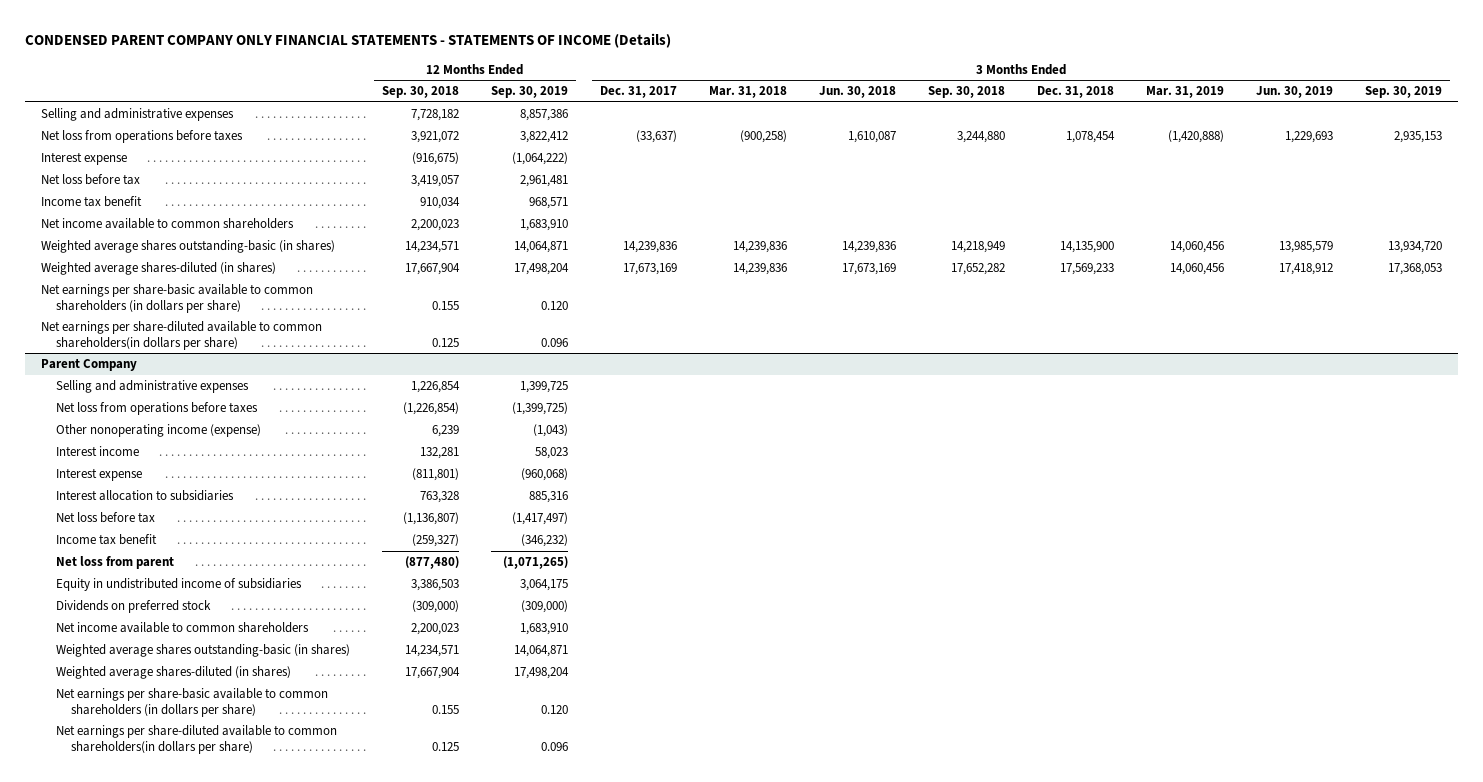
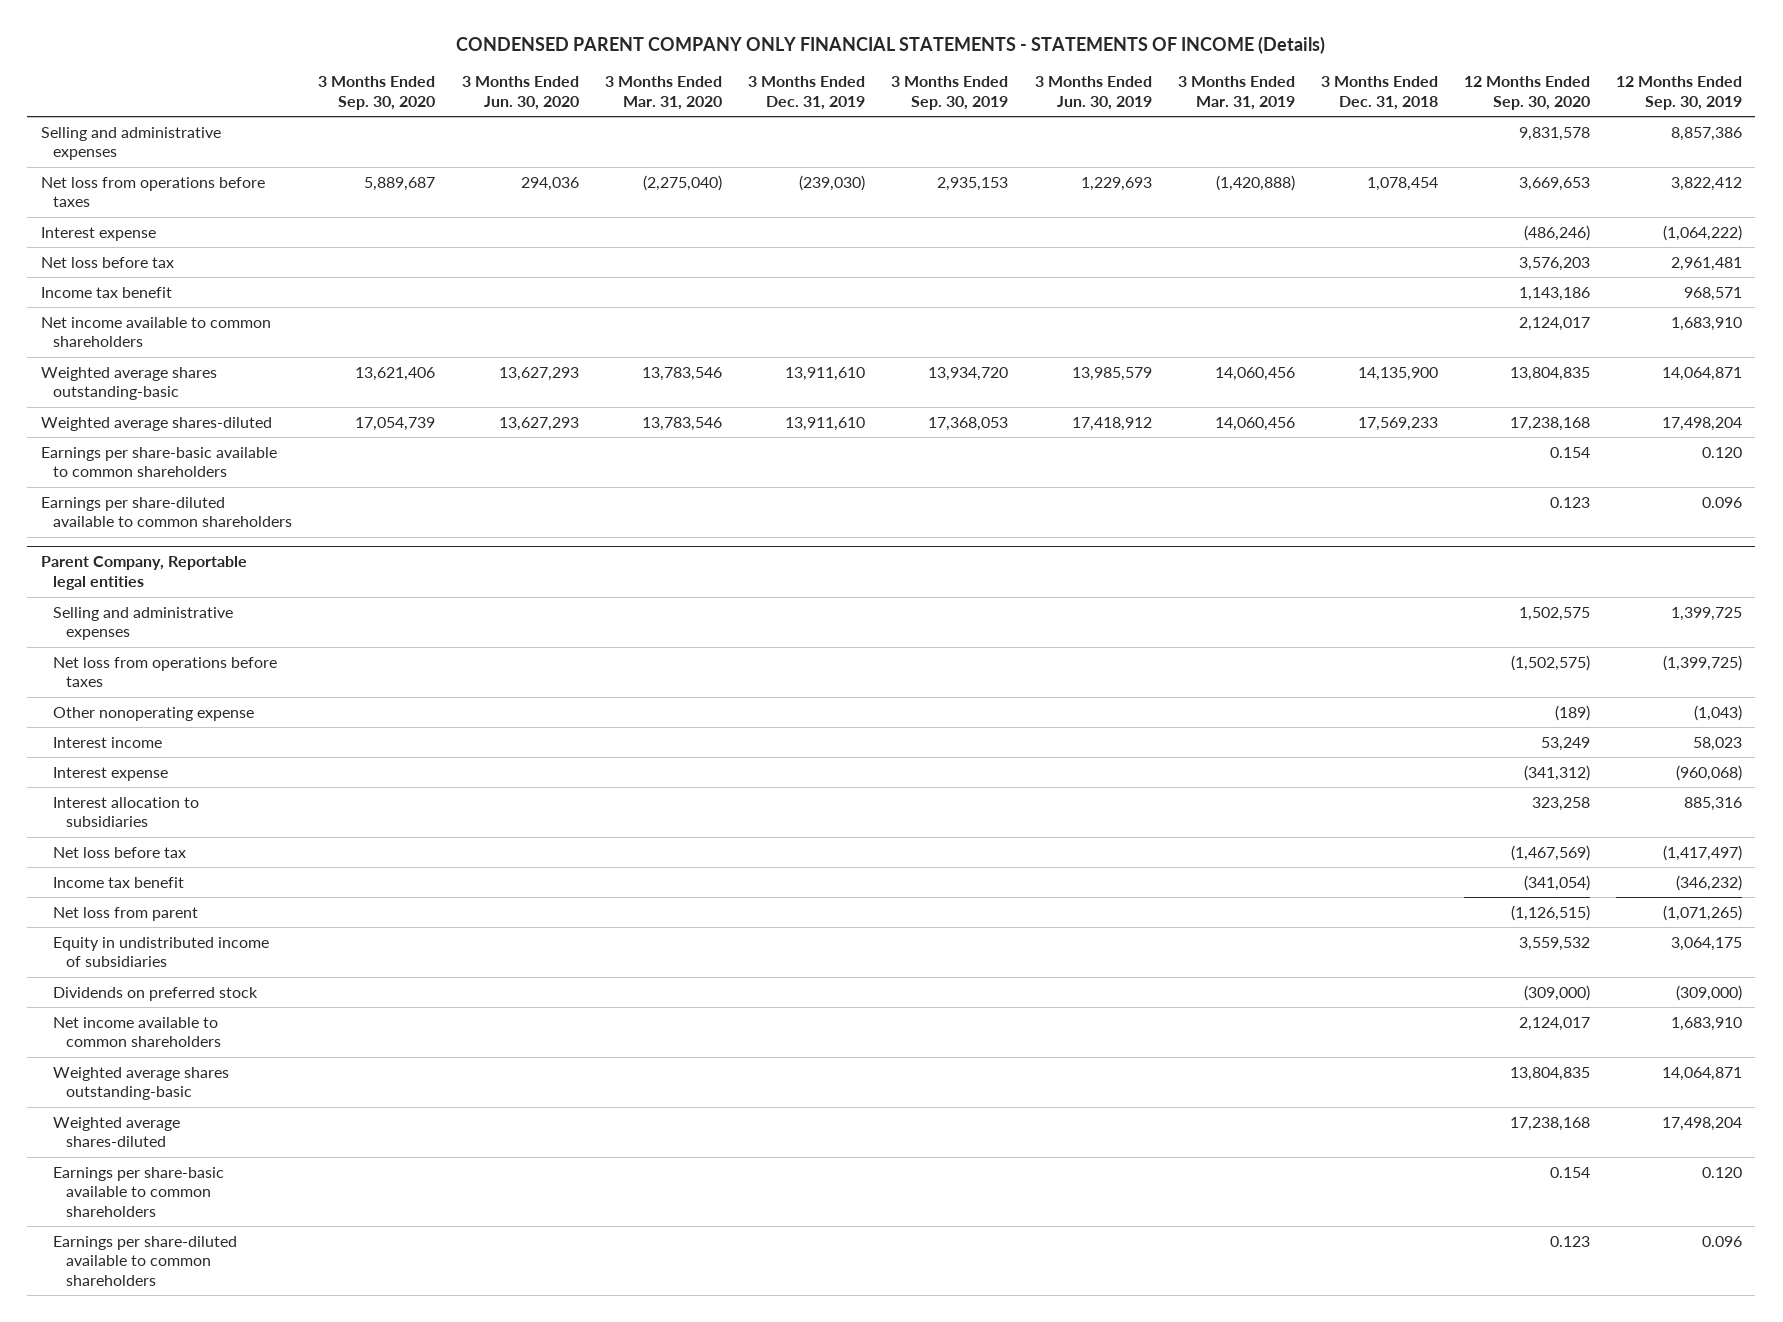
[381,86,459,99] Sep. 30, 2018 -> none
[599,86,677,99] Dec. 31, 2017 -> none
[708,86,787,99] Mar. 31, 2018 -> none
[818,86,896,99] Jun. 30, 2018 -> none
[927,86,1005,99] Sep. 30, 2018 -> none
none -> [318,76,436,110] 3 Months Ended Sep. 30, 2020
none -> [461,76,579,110] 3 Months Ended Jun. 30, 2020
none -> [604,76,722,110] 3 Months Ended Mar. 31, 2020
none -> [748,76,866,110] 3 Months Ended Dec. 31, 2019
none -> [1464,76,1591,110] 12 Months Ended Sep. 30, 2020
[40,359,137,372] Parent Company -> none
[40,240,335,254] Weighted average shares outstanding-basic (in shares) -> [40,366,217,401] Weighted average shares outstanding-basic
[40,262,276,276] Weighted average shares-diluted (in shares) -> [40,416,272,431] Weighted average shares-diluted
[40,284,313,313] Net earnings per share-basic available to common shareholders (in dollars per share) -> [40,446,277,478] Earnings per share-basic available to common shareholders
[40,321,322,350] Net earnings per share-diluted available to common shareholders(in dollars per share) -> [40,496,293,528] Earnings per share-diluted available to common shareholders
none -> [40,556,247,591] Parent Company, Reportable legal entities
[55,424,261,438] Other nonoperating income (expense) -> [53,706,255,721] Other nonoperating expense
[55,644,350,658] Weighted average shares outstanding-basic (in shares) -> [53,1066,230,1101] Weighted average shares outstanding-basic
[55,666,291,680] Weighted average shares-diluted (in shares) -> [53,1116,181,1148] Weighted average shares-diluted
[55,688,328,717] Net earnings per share-basic available to common shareholders (in dollars per share) -> [53,1166,225,1217] Earnings per share-basic available to common shareholders
[55,725,337,754] Net earnings per share-diluted available to common shareholders(in dollars per share) -> [53,1235,238,1286] Earnings per share-diluted available to common shareholders

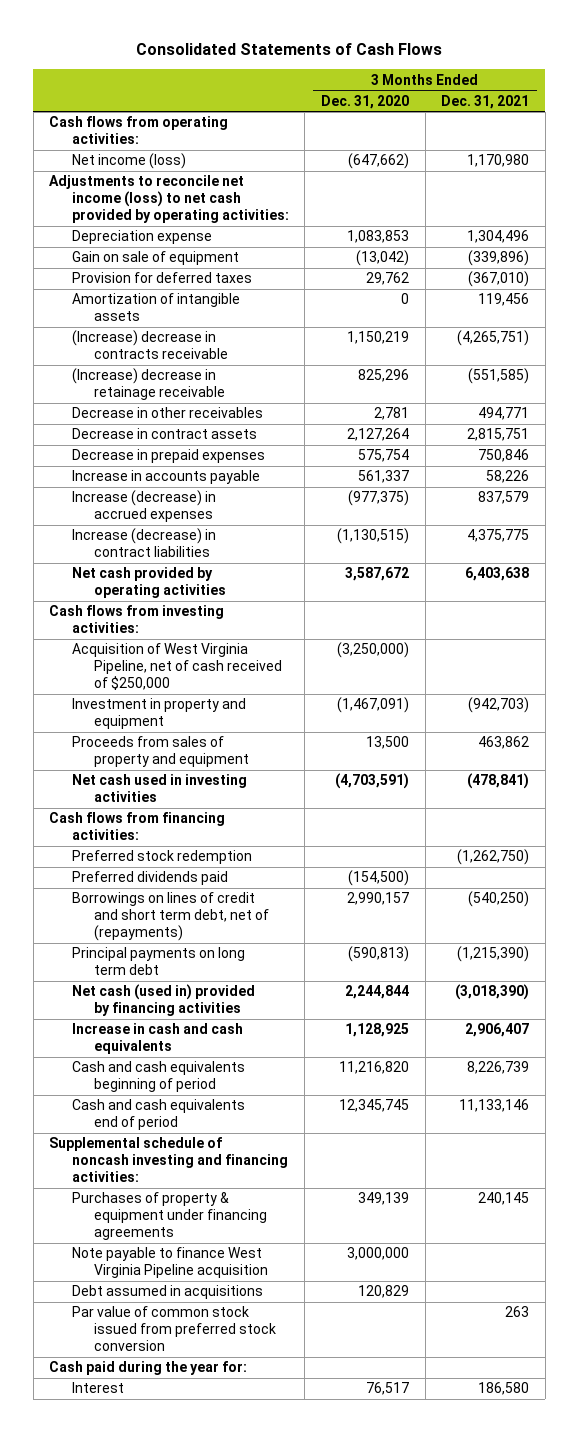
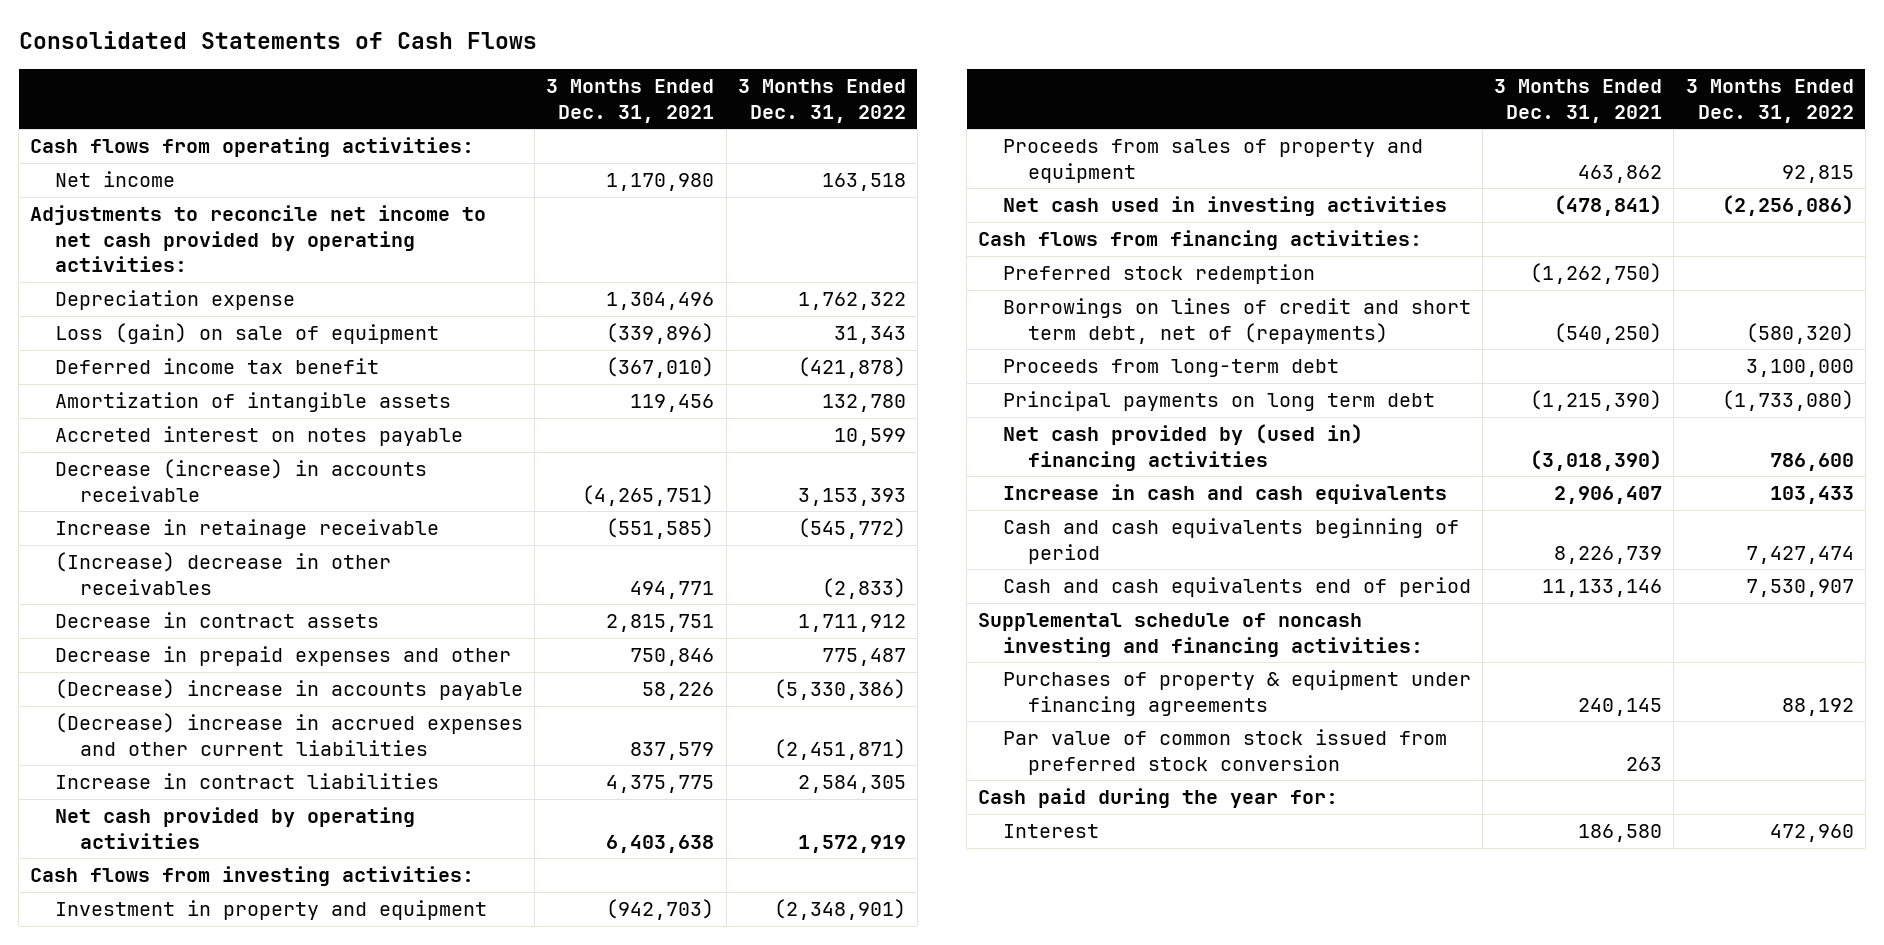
[321,94,410,109] Dec. 31, 2020 -> none
none -> [737,79,906,123] 3 Months Ended Dec. 31, 2022
[71,153,186,170] Net income (loss) -> [55,171,176,188] Net income
[49,175,289,224] Adjustments to reconcile net income (loss) to net cash provided by operating activities: -> [30,205,487,273] Adjustments to reconcile net income to net cash provided by operating activities:
[71,251,239,266] Gain on sale of equipment -> [55,323,440,345] Loss (gain) on sale of equipment
[71,272,252,284] Provision for deferred taxes -> [55,358,380,375] Deferred income tax benefit
none -> [55,426,464,447] Accreted interest on notes payable
[71,330,229,360] (Increase) decrease in contracts receivable -> [55,459,428,502] Decrease (increase) in accounts receivable
[71,368,226,401] (Increase) decrease in retainage receivable -> [55,519,440,540] Increase in retainage receivable
[71,407,263,419] Decrease in other receivables -> [55,552,392,595] (Increase) decrease in other receivables
[71,449,265,464] Decrease in prepaid expenses -> [55,646,512,667] Decrease in prepaid expenses and other
[71,470,260,485] Increase in accounts payable -> [55,679,524,701] (Decrease) increase in accounts payable
[71,490,216,523] Increase (decrease) in accrued expenses -> [55,713,524,756] (Decrease) increase in accrued expenses and other current liabilities
[71,528,216,558] Increase (decrease) in contract liabilities -> [55,773,440,790] Increase in contract liabilities
[71,643,283,691] Acquisition of West Virginia Pipeline, net of cash received of $250,000 -> none
[71,871,228,886] Preferred dividends paid -> none
none -> [1002,359,1339,378] Proceeds from long-term debt
[71,984,255,1017] Net cash (used in) provided by financing activities -> [1002,424,1363,471] Net cash provided by (used in) financing activities
[71,1247,269,1279] Note payable to finance West Virginia Pipeline acquisition -> none
[71,1285,263,1300] Debt assumed in acquisitions -> none

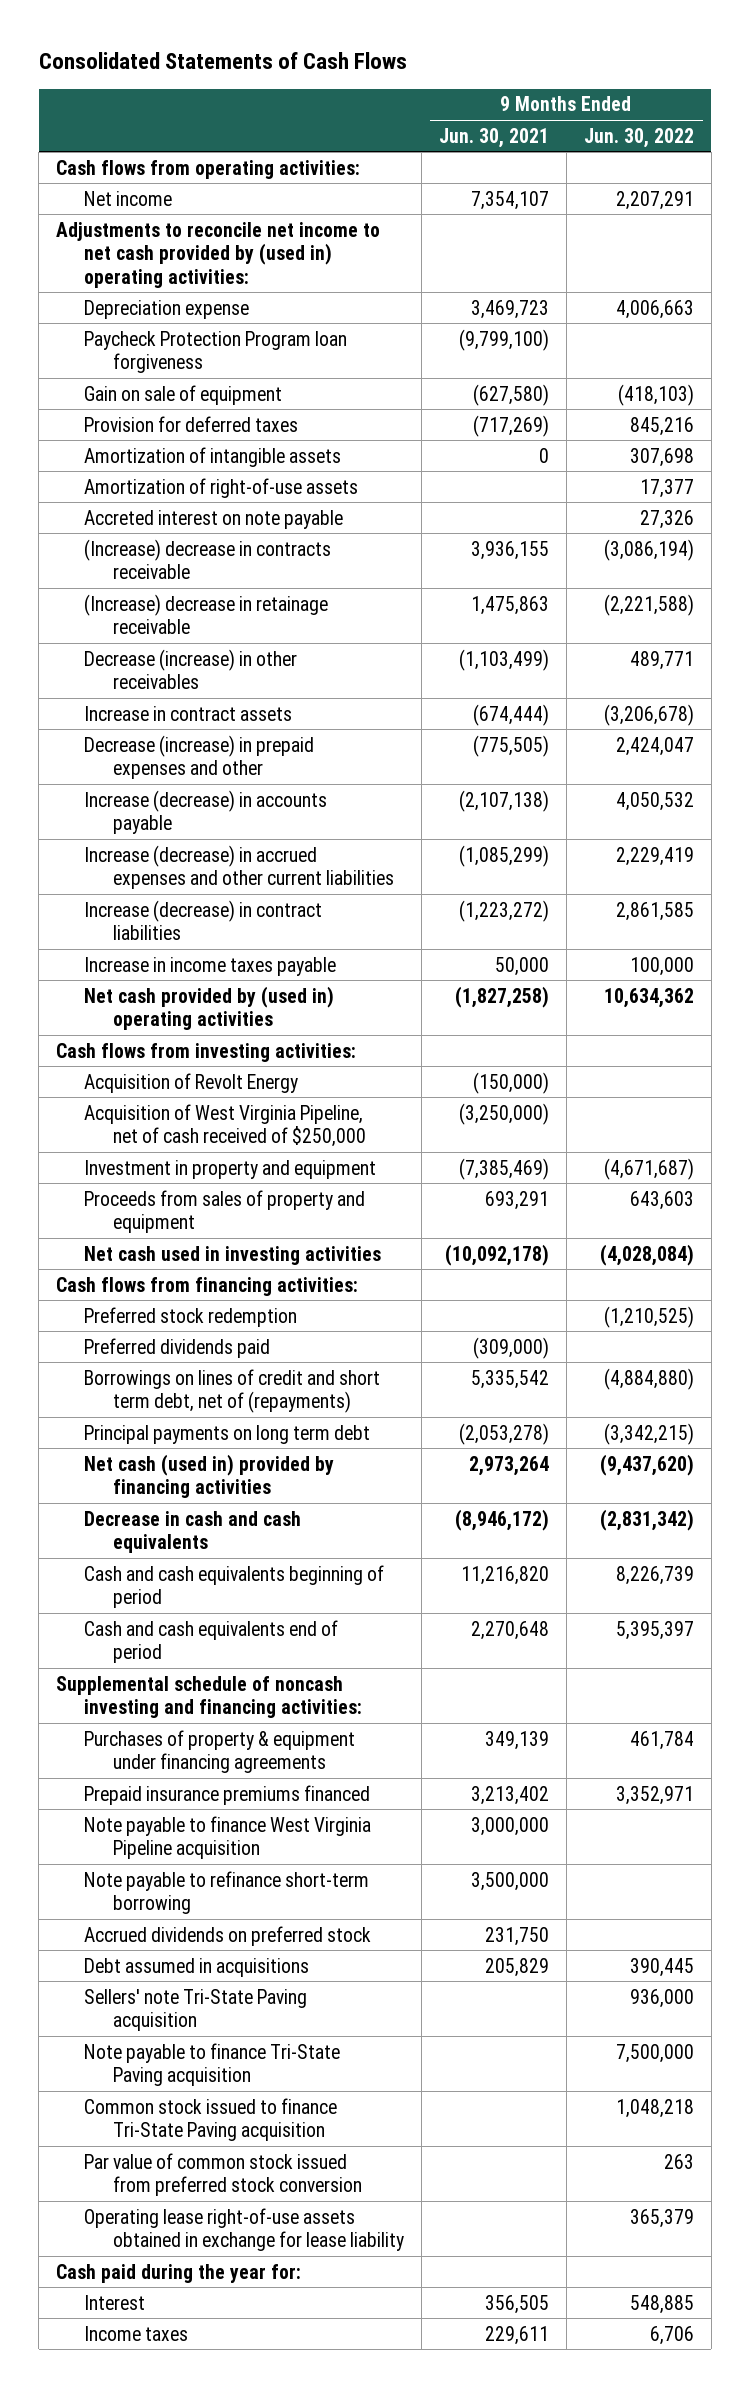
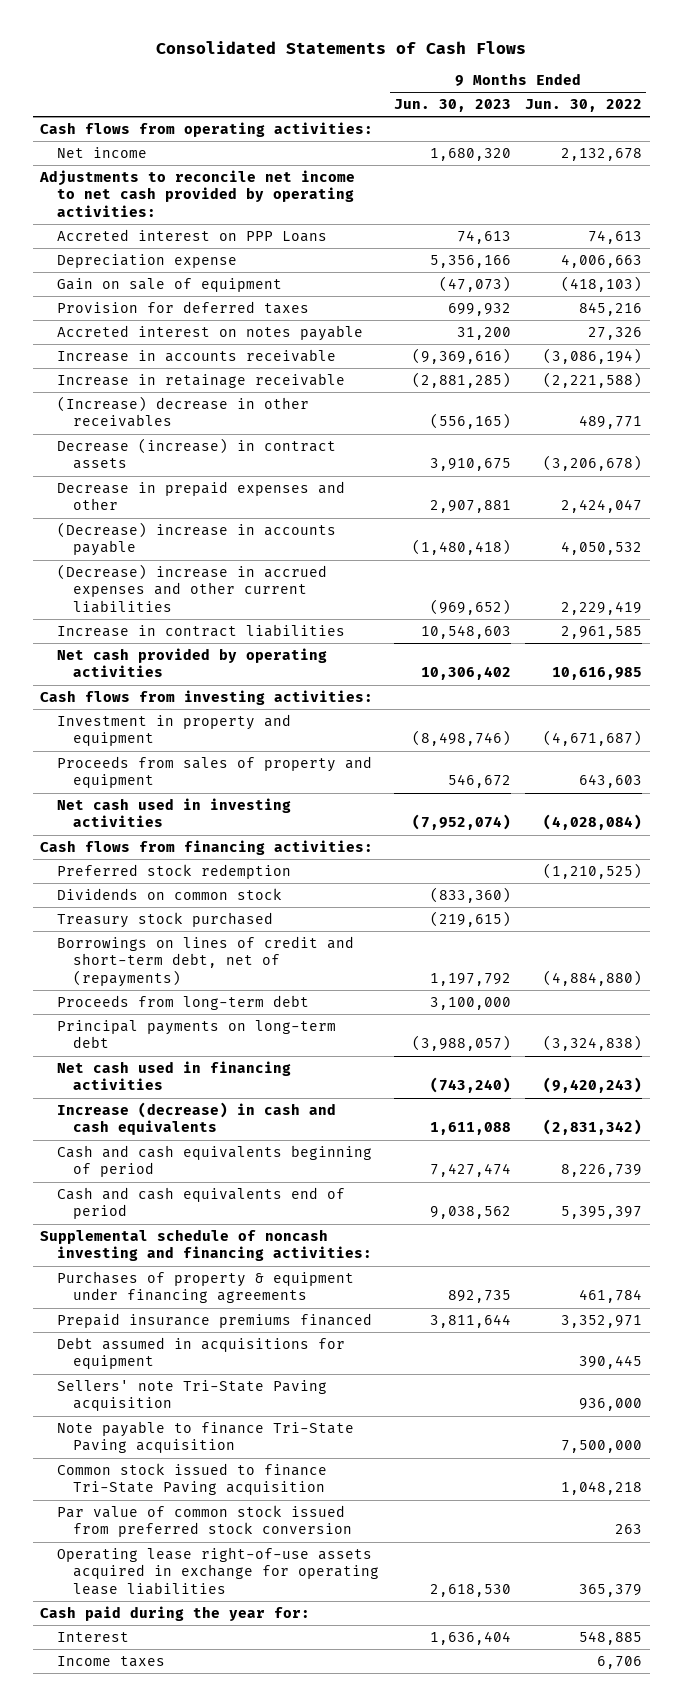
[438,127,549,148] Jun. 30, 2021 -> none
none -> [393,99,511,113] Jun. 30, 2023
[615,190,694,210] 2,207,291 -> [561,147,643,161] 2,132,678
[56,221,381,288] Adjustments to reconcile net income to net cash provided by (used in) operating activities: -> [39,169,356,218] Adjustments to reconcile net income to net cash provided by operating activities:
none -> [56,228,327,242] Accreted interest on PPP Loans
[84,330,348,374] Paycheck Protection Program loan forgiveness -> none
[84,446,342,467] Amortization of intangible assets -> none
[84,477,359,498] Amortization of right-of-use assets -> none
[84,956,337,976] Increase in income taxes payable -> none
[84,509,344,529] Accreted interest on note payable -> [56,324,363,341] Accreted interest on notes payable
[84,538,332,580] (Increase) decrease in contracts receivable -> [56,348,336,362] Increase in accounts receivable
[84,593,329,635] (Increase) decrease in retainage receivable -> [56,372,345,388] Increase in retainage receivable
[84,648,298,690] Decrease (increase) in other receivables -> [56,395,309,428] (Increase) decrease in other receivables
[84,705,293,721] Increase in contract assets -> [56,437,336,470] Decrease (increase) in contract assets
[84,734,315,780] Decrease (increase) in prepaid expenses and other -> [56,480,345,511] Decrease in prepaid expenses and other
[84,789,328,835] Increase (decrease) in accounts payable -> [56,521,336,557] (Decrease) increase in accounts payable
[84,844,394,890] Increase (decrease) in accrued expenses and other current liabilities -> [56,563,327,614] (Decrease) increase in accrued expenses and other current liabilities
[84,899,323,941] Increase (decrease) in contract liabilities -> [56,623,345,637] Increase in contract liabilities
[615,901,694,921] 2,861,585 -> [561,625,643,639] 2,961,585
[84,985,335,1031] Net cash provided by (used in) operating activities -> [56,647,327,678] Net cash provided by operating activities
[603,987,694,1008] 10,634,362 -> [552,667,643,681] 10,616,985
[84,1072,299,1093] Acquisition of Revolt Energy -> none
[84,1103,366,1148] Acquisition of West Virginia Pipeline, net of cash received of $250,000 -> none
[84,1337,271,1358] Preferred dividends paid -> none
none -> [56,887,282,900] Dividends on common stock
none -> [56,911,273,928] Treasury stock purchased
[84,1368,381,1414] Borrowings on lines of credit and short term debt, net of (repayments) -> [56,935,354,988] Borrowings on lines of credit and short-term debt, net of (repayments)
none -> [56,994,309,1010] Proceeds from long-term debt
[84,1424,371,1444] Principal payments on long term debt -> [56,1019,336,1049] Principal payments on long-term debt
[603,1422,694,1445] (3,342,215) -> [543,1035,643,1052] (3,324,838)
[84,1453,335,1499] Net cash (used in) provided by financing activities -> [56,1060,291,1091] Net cash used in financing activities
[599,1453,694,1476] (9,437,620) -> [543,1077,643,1094] (9,420,243)
[84,1510,302,1554] Decrease in cash and cash equivalents -> [56,1101,336,1136] Increase (decrease) in cash and cash equivalents
[84,1815,372,1860] Note payable to finance West Virginia Pipeline acquisition -> none
[84,1870,370,1915] Note payable to refinance short-term borrowing -> none
[84,1925,372,1946] Accrued dividends on preferred stock -> none
[84,1957,310,1977] Debt assumed in acquisitions -> [56,1336,345,1370] Debt assumed in acquisitions for equipment
[84,2207,404,2252] Operating lease right-of-use assets obtained in exchange for lease liability -> [56,1546,380,1596] Operating lease right-of-use assets acquired in exchange for operating lease liabilities

